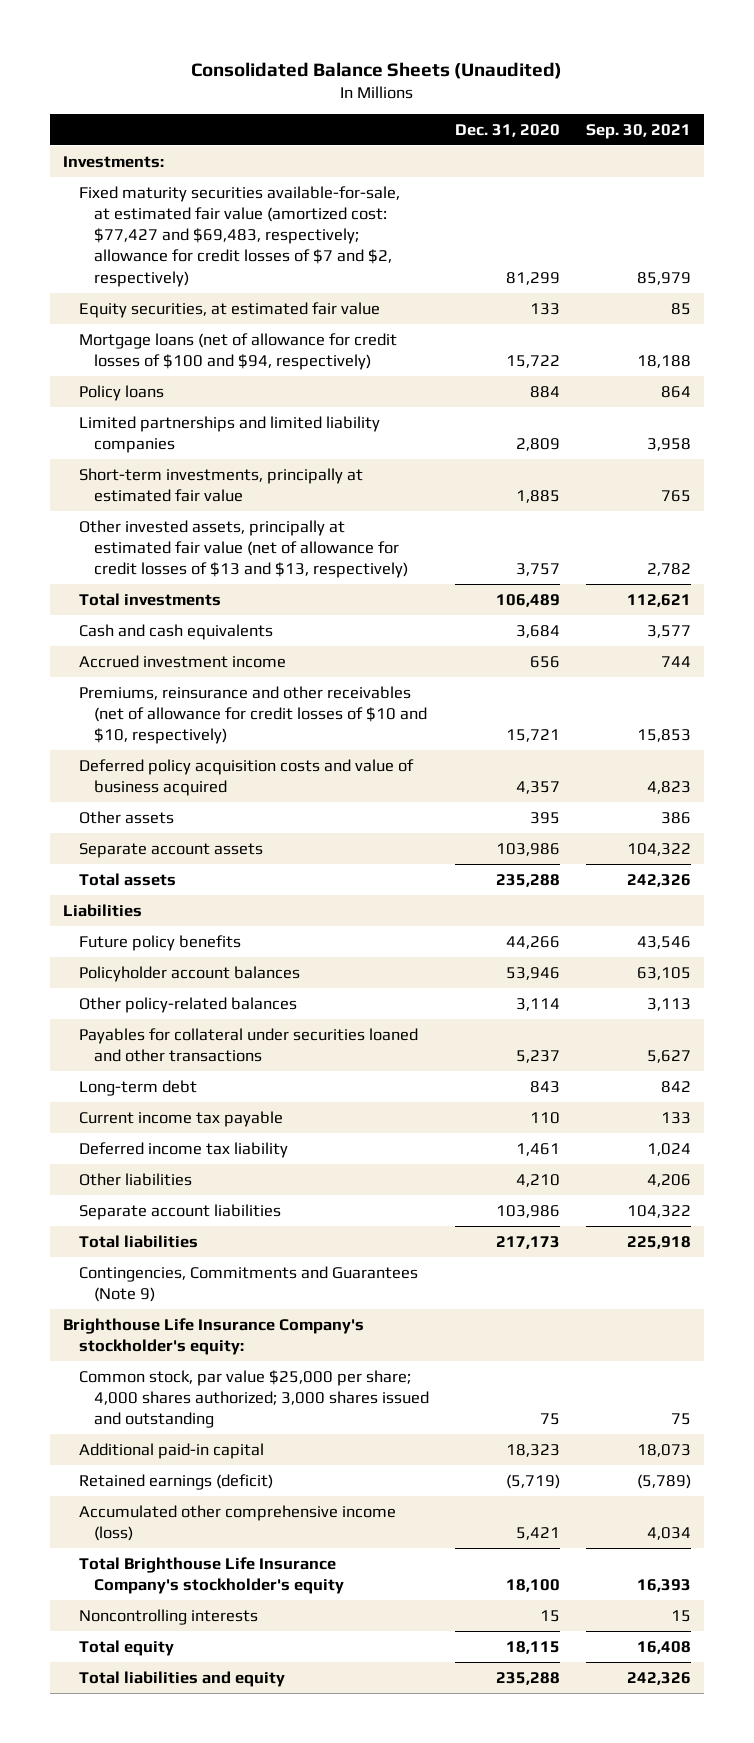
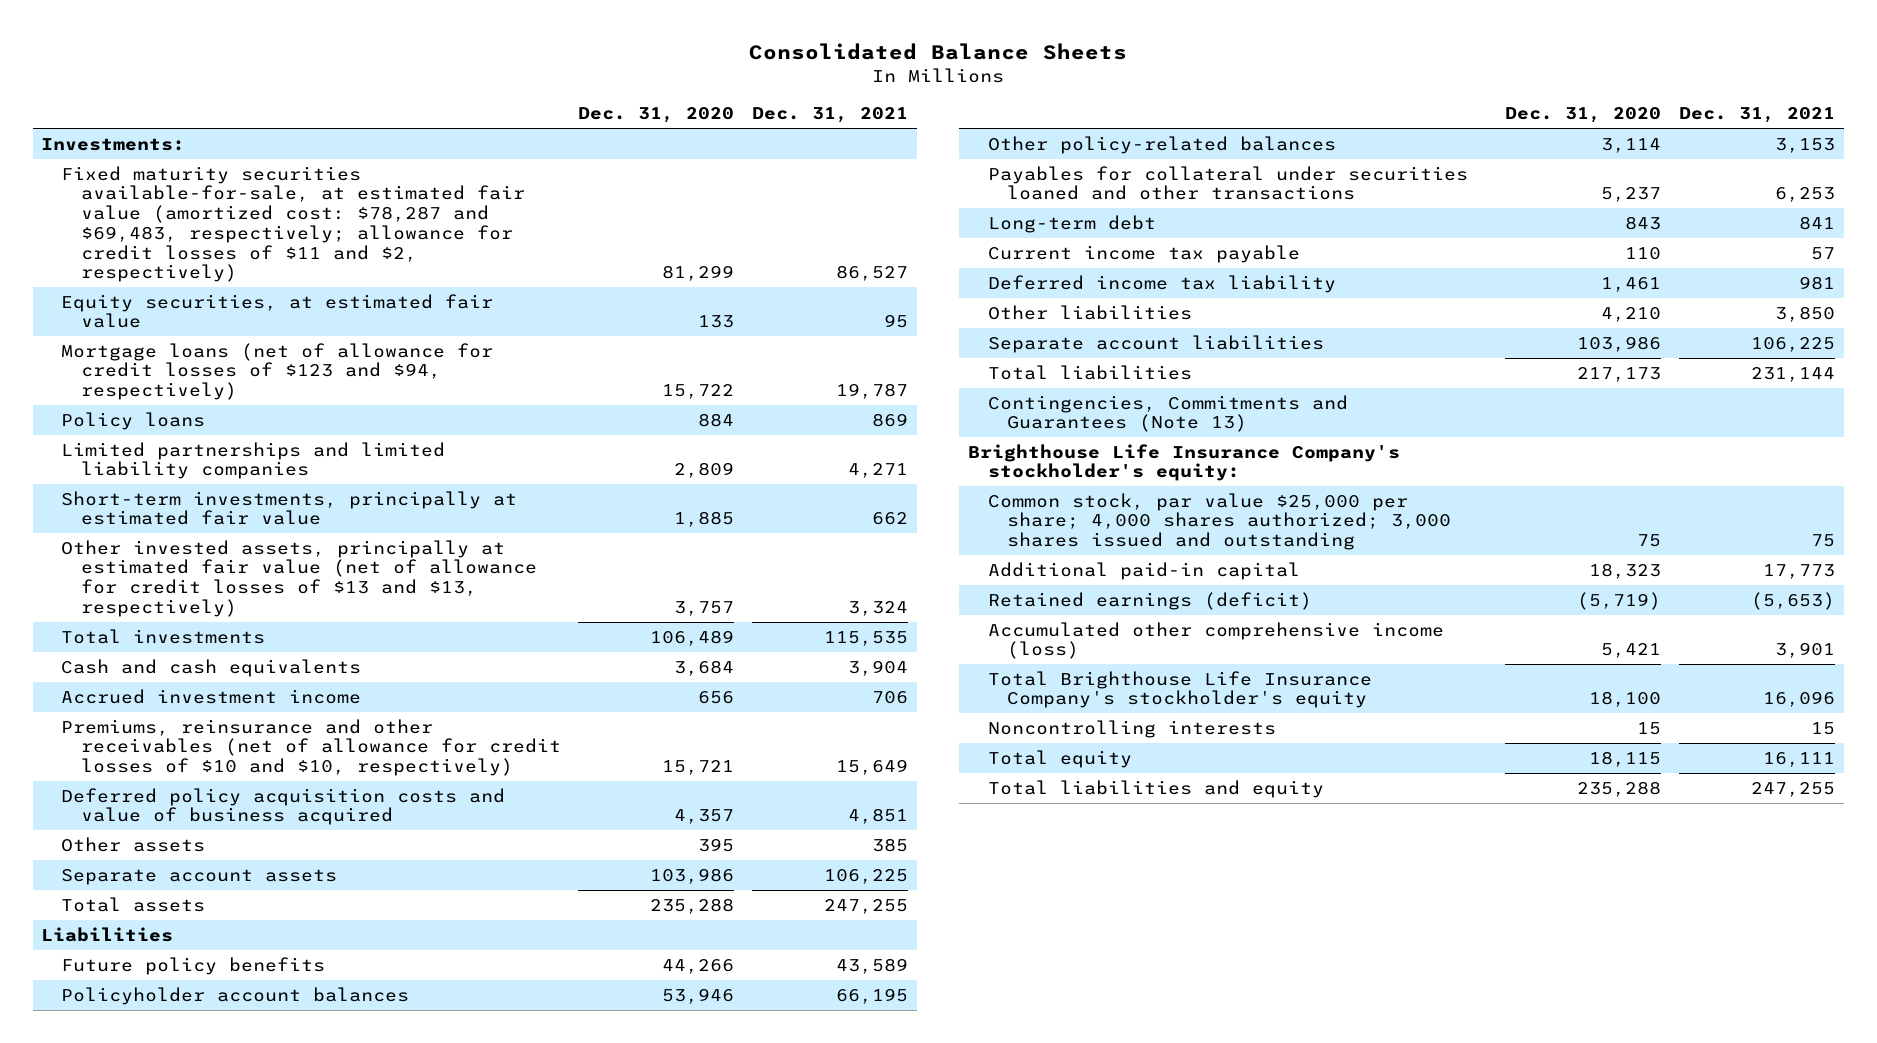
[191,61,563,79] Consolidated Balance Sheets (Unaudited) -> [749,42,1128,60] Consolidated Balance Sheets
[586,123,692,139] Sep. 30, 2021 -> none
none -> [752,107,909,124] Dec. 31, 2021
[78,185,400,287] Fixed maturity securities available-for-sale, at estimated fair value (amortized cost: $77,427 and $69,483, respectively; allowance for credit losses of $7 and $2, respectively) -> [61,165,525,283] Fixed maturity securities available-for-sale, at estimated fair value (amortized cost: $78,287 and $69,483, respectively; allowance for credit losses of $11 and $2, respectively)
[78,332,397,370] Mortgage loans (net of allowance for credit losses of $100 and $94, respectively) -> [61,342,494,401] Mortgage loans (net of allowance for credit losses of $123 and $94, respectively)
[78,1265,418,1302] Contingencies, Commitments and Guarantees (Note 9) -> [987,394,1348,433] Contingencies, Commitments and Guarantees (Note 13)

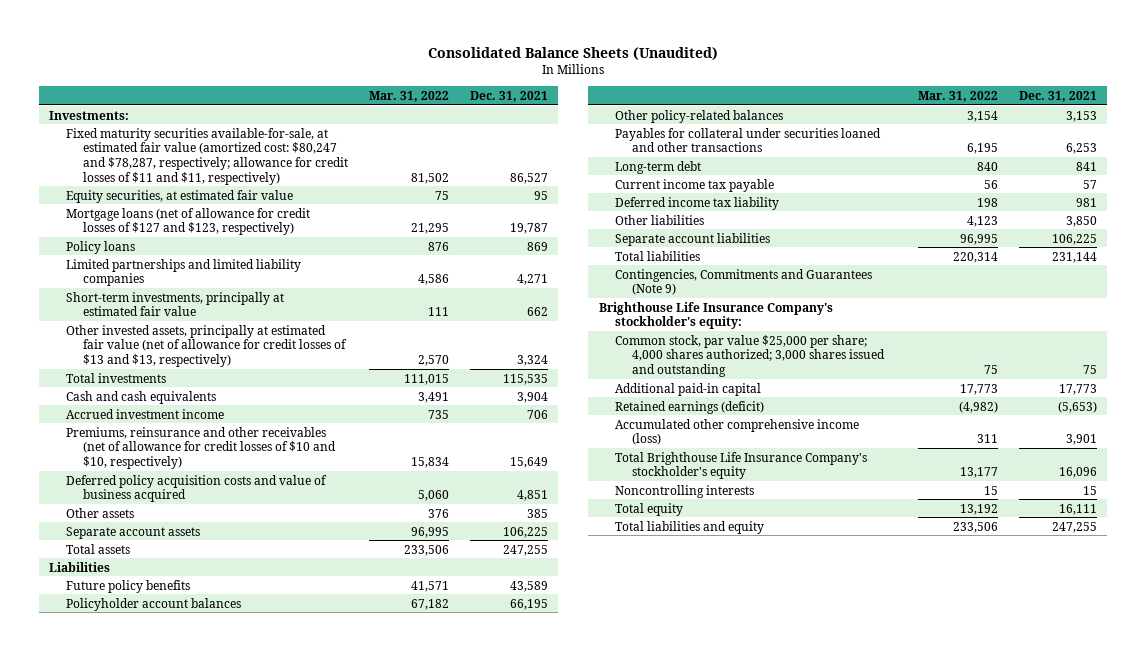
[749,42,1128,60] Consolidated Balance Sheets -> [428,46,719,60] Consolidated Balance Sheets (Unaudited)
[578,107,735,124] Dec. 31, 2020 -> none
none -> [368,90,449,102] Mar. 31, 2022
[61,165,525,283] Fixed maturity securities available-for-sale, at estimated fair value (amortized cost: $78,287 and $69,483, respectively; allowance for credit losses of $11 and $2, respectively) -> [66,127,349,185] Fixed maturity securities available-for-sale, at estimated fair value (amortized cost: $80,247 and $78,287, respectively; allowance for credit losses of $11 and $11, respectively)
[61,342,494,401] Mortgage loans (net of allowance for credit losses of $123 and $94, respectively) -> [66,207,311,236] Mortgage loans (net of allowance for credit losses of $127 and $123, respectively)
[987,394,1348,433] Contingencies, Commitments and Guarantees (Note 13) -> [615,268,873,296] Contingencies, Commitments and Guarantees (Note 9)

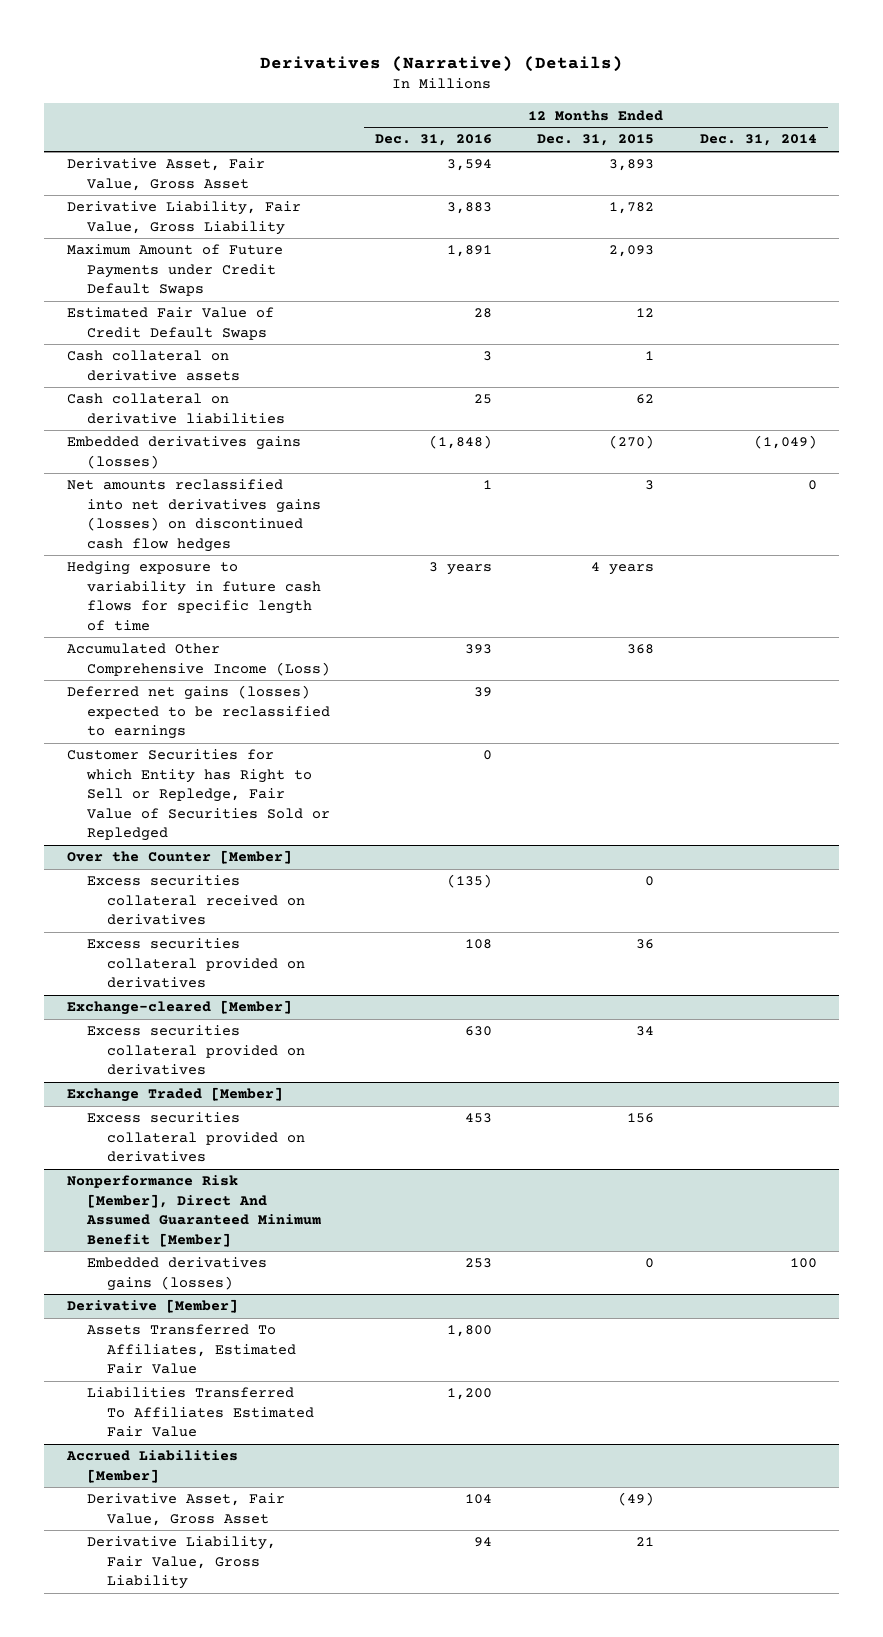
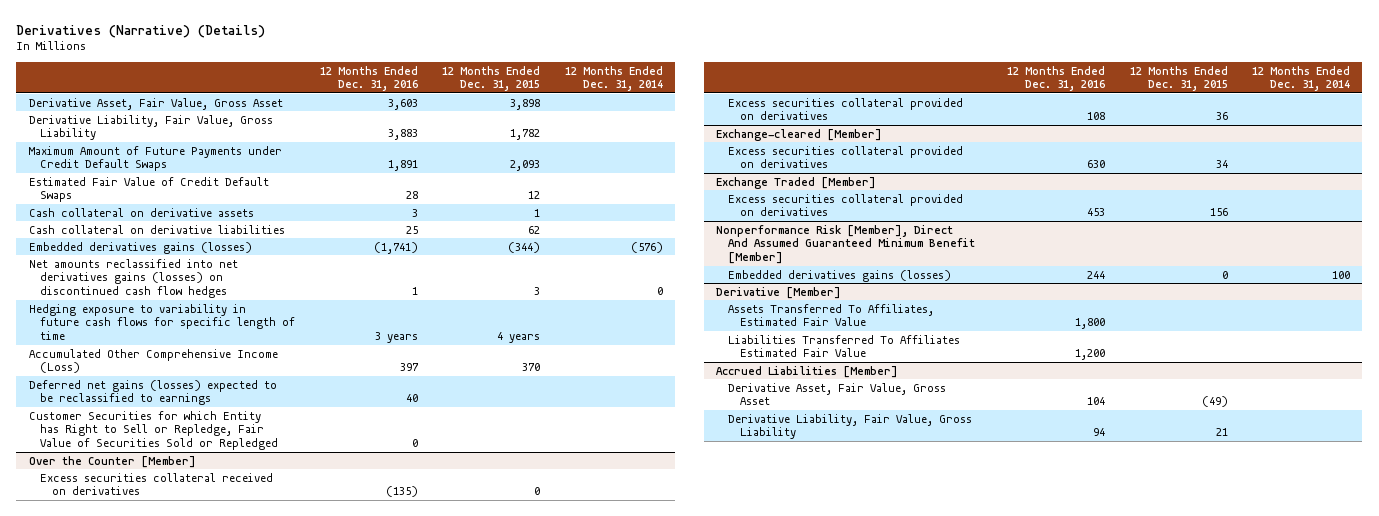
[447,159,493,172] 3,594 -> [387,98,418,110] 3,603
[609,159,655,172] 3,893 -> [510,98,541,110] 3,898
[429,435,493,450] (1,848) -> [373,241,418,254] (1,741)
[609,435,655,450] (270) -> [508,241,541,253] (344)
[753,435,817,450] (1,049) -> [630,241,663,253] (576)
[465,644,493,655] 393 -> [399,363,419,372] 397
[627,644,655,655] 368 -> [522,363,541,372] 370
[474,687,493,698] 39 -> [405,394,418,403] 40
[465,1258,493,1269] 253 -> [1087,270,1106,279] 244

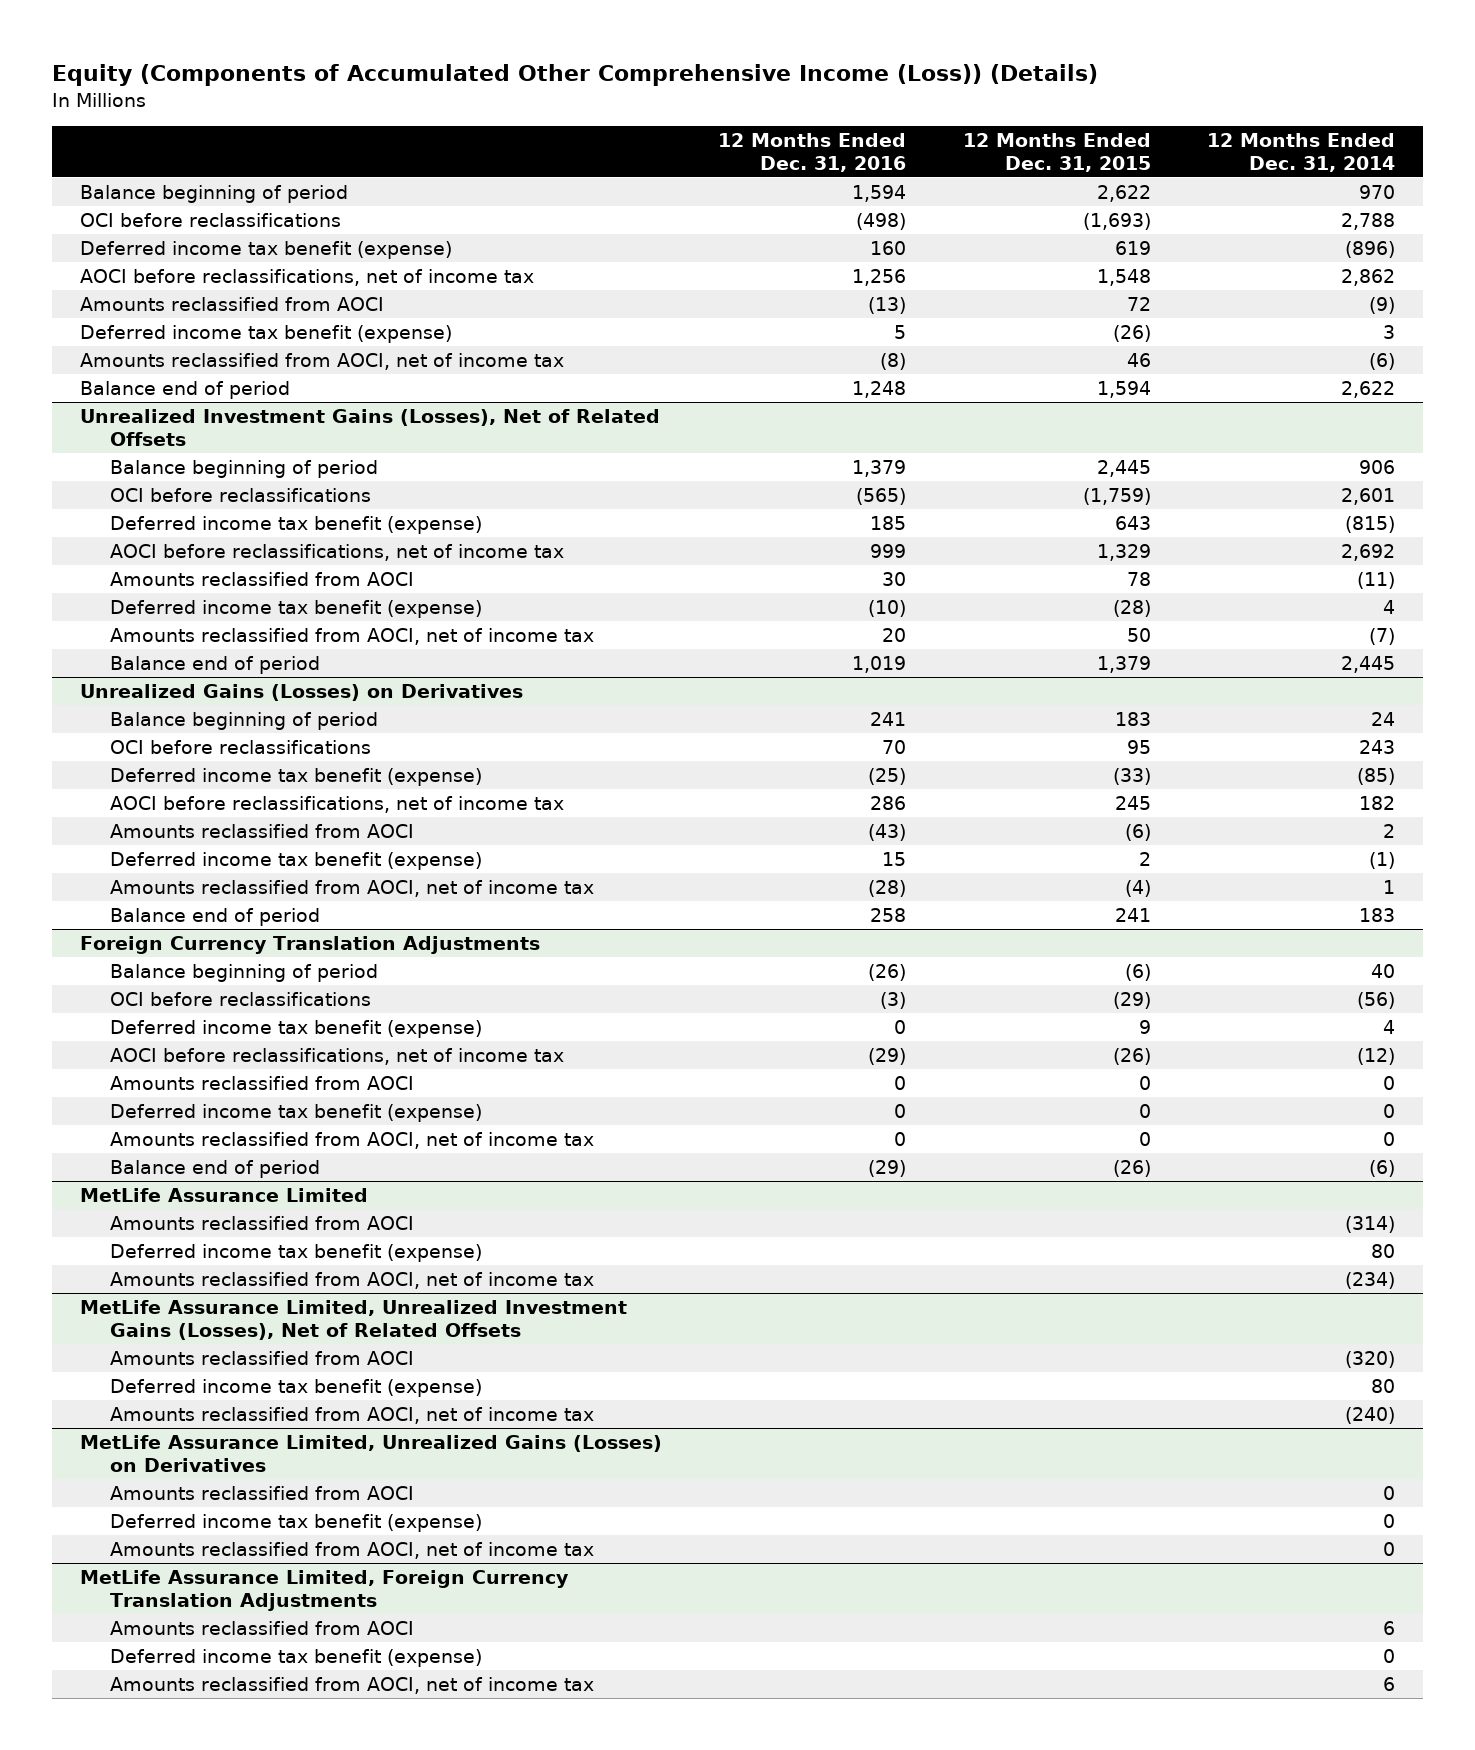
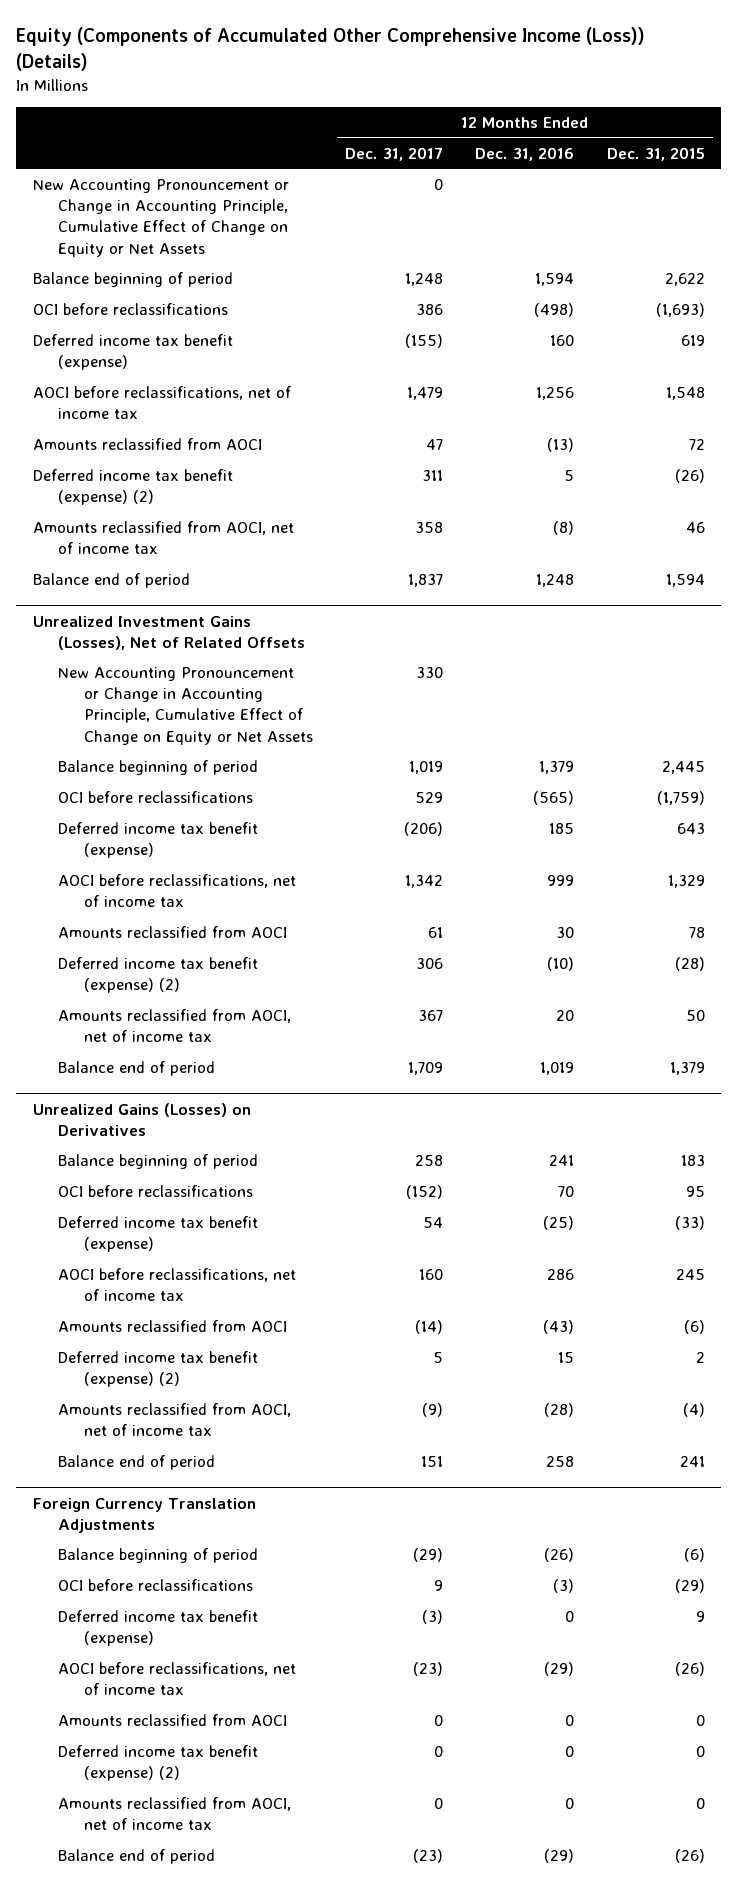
[1206,132,1395,172] 12 Months Ended Dec. 31, 2014 -> none
none -> [345,146,444,161] Dec. 31, 2017
none -> [32,178,289,257] New Accounting Pronouncement or Change in Accounting Principle, Cumulative Effect of Change on Equity or Net Assets
[79,325,452,344] Deferred income tax benefit (expense) -> [32,468,233,506] Deferred income tax benefit (expense) (2)
none -> [58,666,313,745] New Accounting Pronouncement or Change in Accounting Principle, Cumulative Effect of Change on Equity or Net Assets
[109,600,482,619] Deferred income tax benefit (expense) -> [58,956,259,994] Deferred income tax benefit (expense) (2)
[109,852,482,871] Deferred income tax benefit (expense) -> [58,1350,259,1388] Deferred income tax benefit (expense) (2)
[109,1104,482,1123] Deferred income tax benefit (expense) -> [58,1744,259,1782] Deferred income tax benefit (expense) (2)
[79,1188,368,1203] MetLife Assurance Limited -> none
[109,1216,414,1231] Amounts reclassified from AOCI -> none
[109,1244,482,1263] Deferred income tax benefit (expense) -> none
[109,1272,594,1290] Amounts reclassified from AOCI, net of income tax -> none
[79,1300,627,1341] MetLife Assurance Limited, Unrealized Investment Gains (Losses), Net of Related Offsets -> none
[109,1351,414,1366] Amounts reclassified from AOCI -> none
[109,1379,482,1398] Deferred income tax benefit (expense) -> none
[109,1407,594,1425] Amounts reclassified from AOCI, net of income tax -> none
[79,1435,662,1473] MetLife Assurance Limited, Unrealized Gains (Losses) on Derivatives -> none
[109,1486,414,1501] Amounts reclassified from AOCI -> none
[109,1514,482,1533] Deferred income tax benefit (expense) -> none
[109,1542,594,1560] Amounts reclassified from AOCI, net of income tax -> none
[79,1570,569,1612] MetLife Assurance Limited, Foreign Currency Translation Adjustments -> none
[109,1621,414,1636] Amounts reclassified from AOCI -> none
[109,1649,482,1668] Deferred income tax benefit (expense) -> none
[109,1677,594,1695] Amounts reclassified from AOCI, net of income tax -> none

